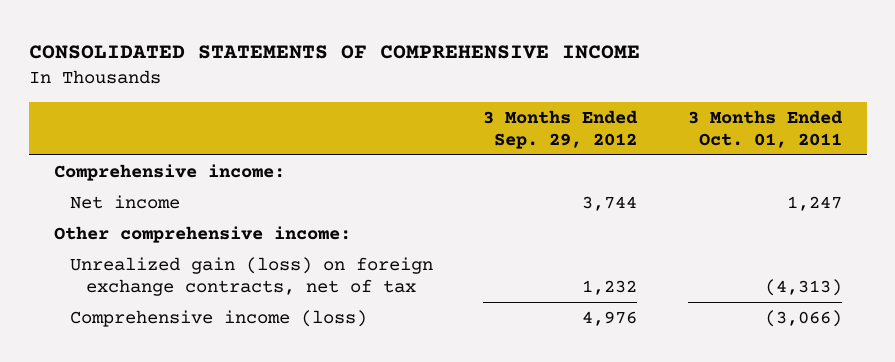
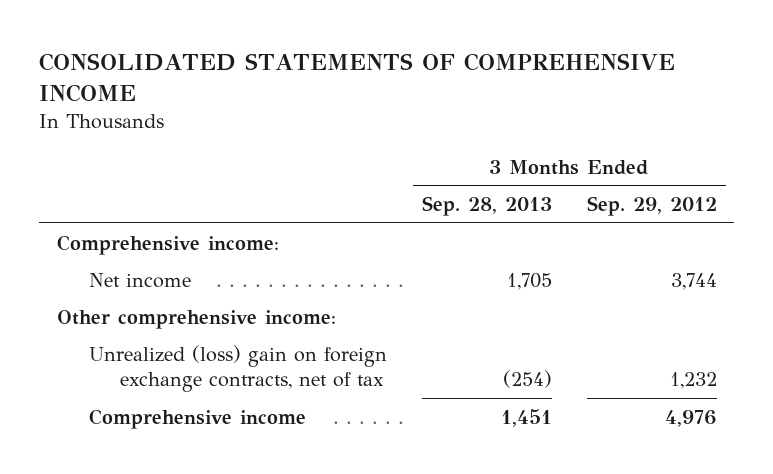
[687,109,843,148] 3 Months Ended Oct. 01, 2011 -> none
none -> [421,196,552,217] Sep. 28, 2013
[69,256,433,297] Unrealized gain (loss) on foreign exchange contracts, net of tax -> [88,344,387,392] Unrealized (loss) gain on foreign exchange contracts, net of tax
[69,309,367,327] Comprehensive income (loss) -> [88,408,306,429] Comprehensive income

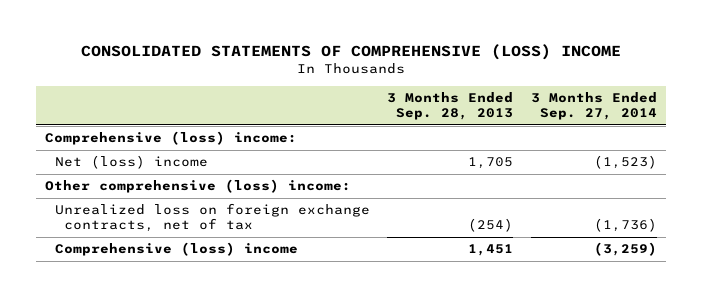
[39,53,676,103] CONSOLIDATED STATEMENTS OF COMPREHENSIVE INCOME -> [81,44,622,61] CONSOLIDATED STATEMENTS OF COMPREHENSIVE (LOSS) INCOME
[586,196,717,217] Sep. 29, 2012 -> none
none -> [531,92,658,121] 3 Months Ended Sep. 27, 2014
[56,234,279,255] Comprehensive income: -> [45,131,298,146] Comprehensive (loss) income:
[88,272,191,288] Net income -> [54,155,208,170] Net (loss) income
[56,309,336,329] Other comprehensive income: -> [45,179,352,194] Other comprehensive (loss) income:
[88,344,387,392] Unrealized (loss) gain on foreign exchange contracts, net of tax -> [54,203,370,233] Unrealized loss on foreign exchange contracts, net of tax
[88,408,306,429] Comprehensive income -> [54,242,298,257] Comprehensive (loss) income

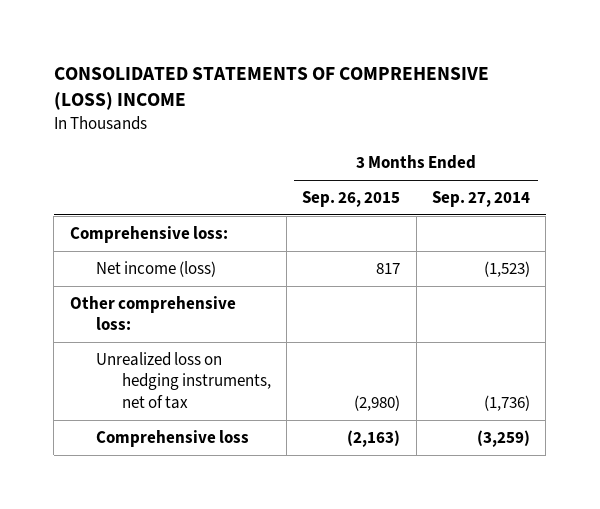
[387,92,514,121] 3 Months Ended Sep. 28, 2013 -> none
none -> [302,190,401,207] Sep. 26, 2015
[45,131,298,146] Comprehensive (loss) income: -> [69,225,228,243] Comprehensive loss:
[54,155,208,170] Net (loss) income -> [95,260,216,277] Net income (loss)
[45,179,352,194] Other comprehensive (loss) income: -> [69,295,236,331] Other comprehensive loss:
[54,203,370,233] Unrealized loss on foreign exchange contracts, net of tax -> [95,351,271,409] Unrealized loss on hedging instruments, net of tax
[54,242,298,257] Comprehensive (loss) income -> [95,429,249,447] Comprehensive loss

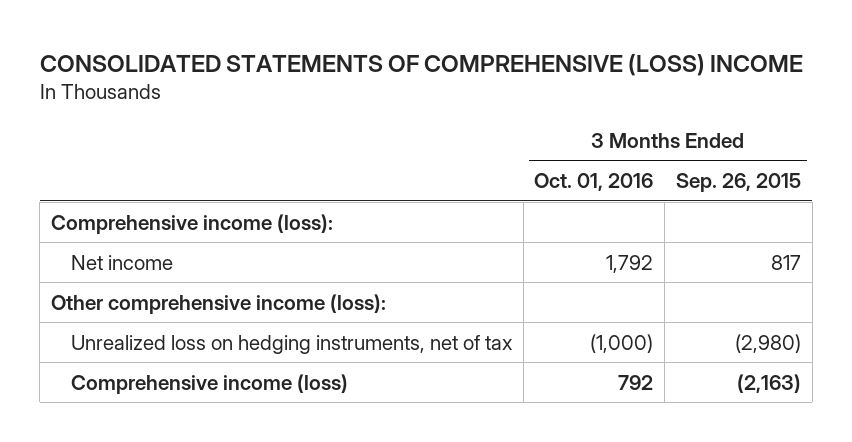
[432,190,531,207] Sep. 27, 2014 -> none
none -> [534,173,654,192] Oct. 01, 2016
[69,225,228,243] Comprehensive loss: -> [51,213,334,234] Comprehensive income (loss):
[95,260,216,277] Net income (loss) -> [70,254,173,270] Net income
[69,295,236,331] Other comprehensive loss: -> [51,293,387,314] Other comprehensive income (loss):
[95,429,249,447] Comprehensive loss -> [70,373,348,394] Comprehensive income (loss)

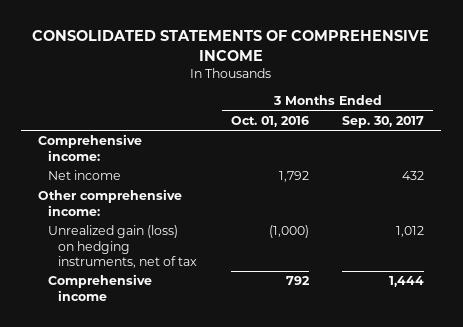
[39,53,803,76] CONSOLIDATED STATEMENTS OF COMPREHENSIVE (LOSS) INCOME -> [32,30,430,61] CONSOLIDATED STATEMENTS OF COMPREHENSIVE INCOME
[675,173,801,193] Sep. 26, 2015 -> none
none -> [342,115,425,128] Sep. 30, 2017
[51,213,334,234] Comprehensive income (loss): -> [38,134,143,161] Comprehensive income:
[51,293,387,314] Other comprehensive income (loss): -> [38,189,183,216] Other comprehensive income:
[70,334,513,354] Unrealized loss on hedging instruments, net of tax -> [48,225,197,268] Unrealized gain (loss) on hedging instruments, net of tax
[70,373,348,394] Comprehensive income (loss) -> [48,274,153,301] Comprehensive income

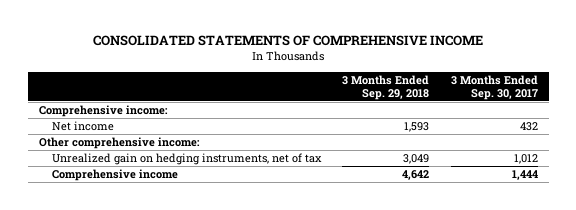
[230,115,309,127] Oct. 01, 2016 -> none
none -> [342,74,430,100] 3 Months Ended Sep. 29, 2018
[48,225,197,268] Unrealized gain (loss) on hedging instruments, net of tax -> [51,153,322,166] Unrealized gain on hedging instruments, net of tax

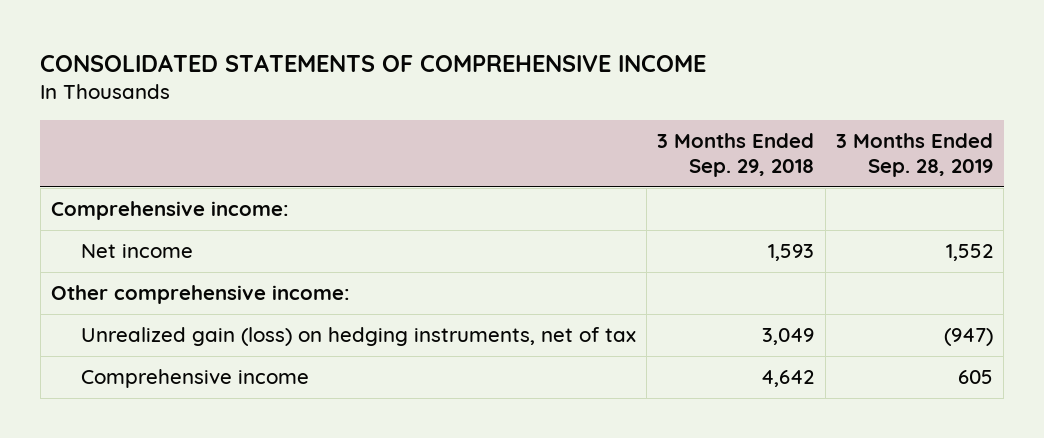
[450,74,538,100] 3 Months Ended Sep. 30, 2017 -> none
none -> [836,132,994,178] 3 Months Ended Sep. 28, 2019
[51,153,322,166] Unrealized gain on hedging instruments, net of tax -> [80,327,636,347] Unrealized gain (loss) on hedging instruments, net of tax

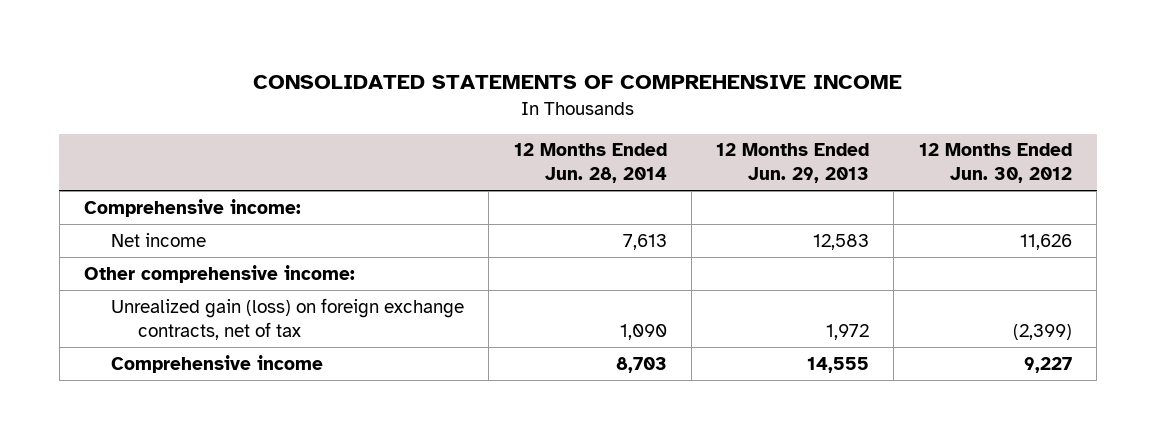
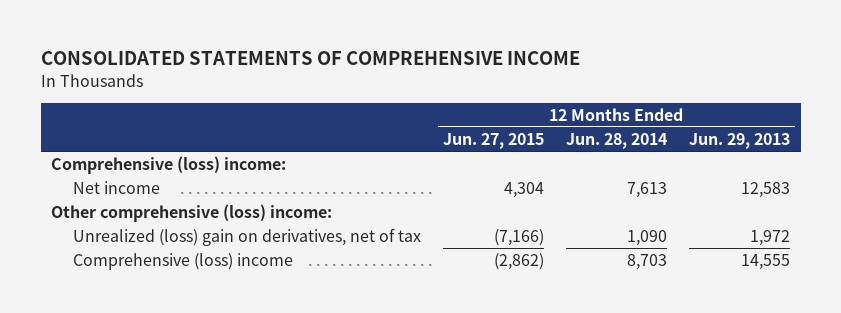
[918,143,1072,184] 12 Months Ended Jun. 30, 2012 -> none
none -> [443,132,545,149] Jun. 27, 2015
[84,198,302,217] Comprehensive income: -> [51,155,287,174] Comprehensive (loss) income:
[84,264,356,283] Other comprehensive income: -> [51,203,333,222] Other comprehensive (loss) income:
[111,297,465,340] Unrealized gain (loss) on foreign exchange contracts, net of tax -> [73,227,422,246] Unrealized (loss) gain on derivatives, net of tax
[111,354,324,373] Comprehensive income -> [73,252,294,270] Comprehensive (loss) income

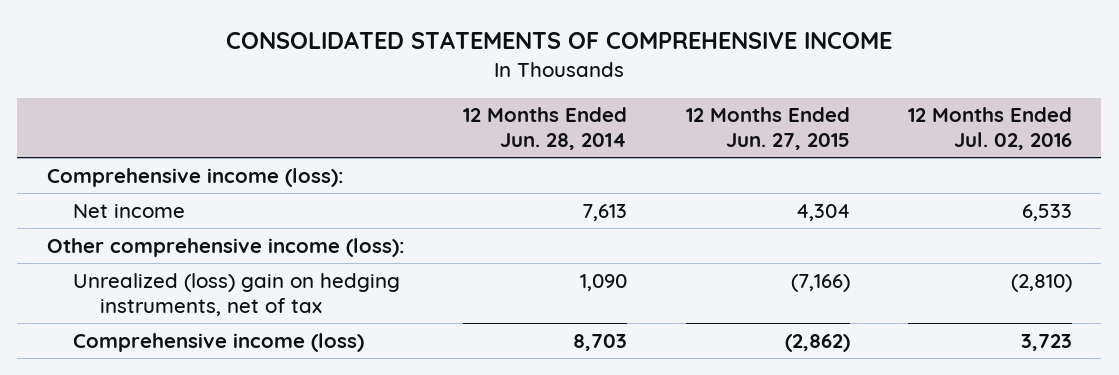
[688,132,790,149] Jun. 29, 2013 -> none
none -> [908,107,1073,151] 12 Months Ended Jul. 02, 2016
[51,155,287,174] Comprehensive (loss) income: -> [46,167,344,187] Comprehensive income (loss):
[51,203,333,222] Other comprehensive (loss) income: -> [46,237,405,257] Other comprehensive income (loss):
[73,227,422,246] Unrealized (loss) gain on derivatives, net of tax -> [73,272,401,316] Unrealized (loss) gain on hedging instruments, net of tax
[73,252,294,270] Comprehensive (loss) income -> [73,332,365,352] Comprehensive income (loss)

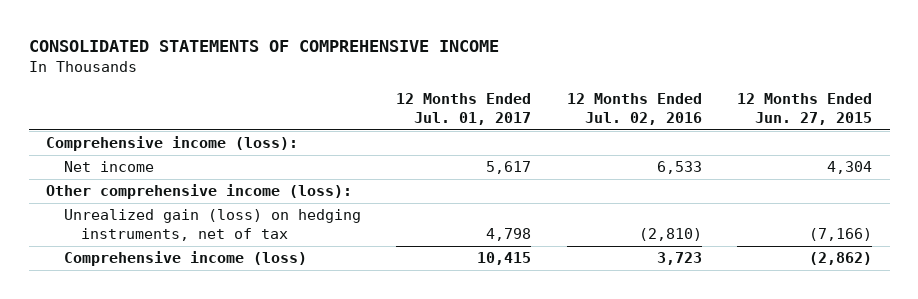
[463,107,628,151] 12 Months Ended Jun. 28, 2014 -> none
none -> [396,93,532,126] 12 Months Ended Jul. 01, 2017
[73,272,401,316] Unrealized (loss) gain on hedging instruments, net of tax -> [63,209,361,242] Unrealized gain (loss) on hedging instruments, net of tax

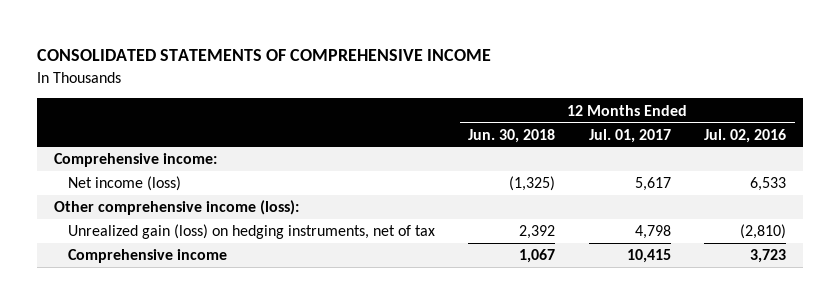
[736,93,872,126] 12 Months Ended Jun. 27, 2015 -> none
none -> [468,128,556,143] Jun. 30, 2018
[46,136,299,152] Comprehensive income (loss): -> [53,153,217,168] Comprehensive income:
[63,161,154,173] Net income -> [67,176,181,192] Net income (loss)
[63,251,307,267] Comprehensive income (loss) -> [67,249,227,264] Comprehensive income

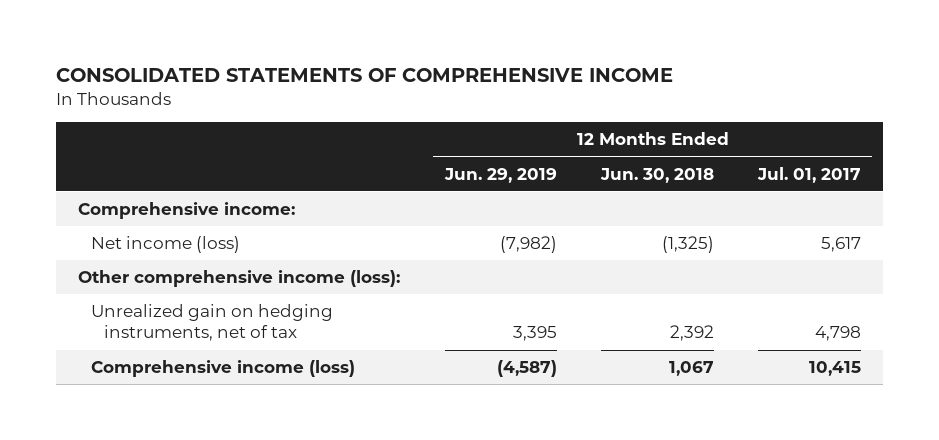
[704,128,787,143] Jul. 02, 2016 -> none
none -> [443,167,557,183] Jun. 29, 2019
[67,224,435,240] Unrealized gain (loss) on hedging instruments, net of tax -> [91,304,334,342] Unrealized gain on hedging instruments, net of tax
[67,249,227,264] Comprehensive income -> [91,360,356,378] Comprehensive income (loss)

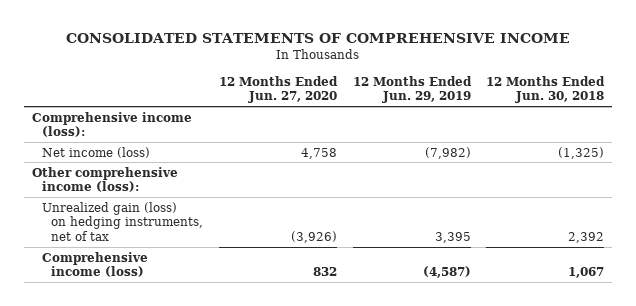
[756,166,861,183] Jul. 01, 2017 -> none
none -> [218,75,338,104] 12 Months Ended Jun. 27, 2020
[78,202,296,220] Comprehensive income: -> [32,111,193,138] Comprehensive income (loss):
[91,304,334,342] Unrealized gain on hedging instruments, net of tax -> [41,201,204,241] Unrealized gain (loss) on hedging instruments, net of tax

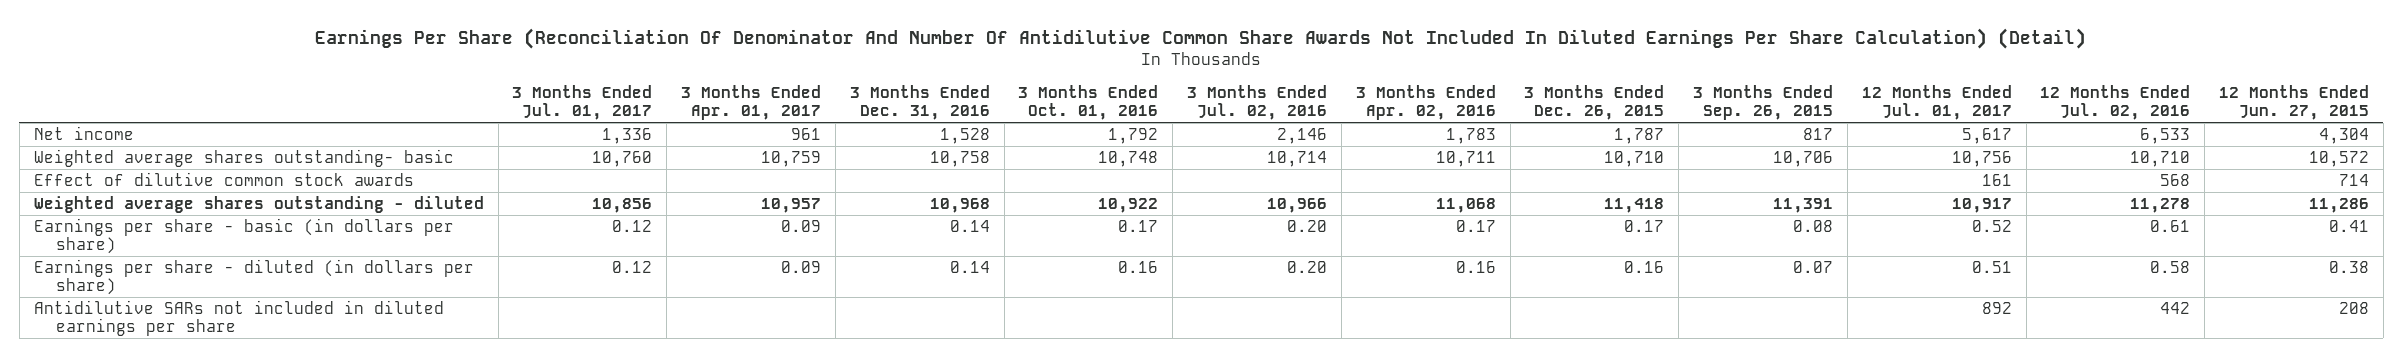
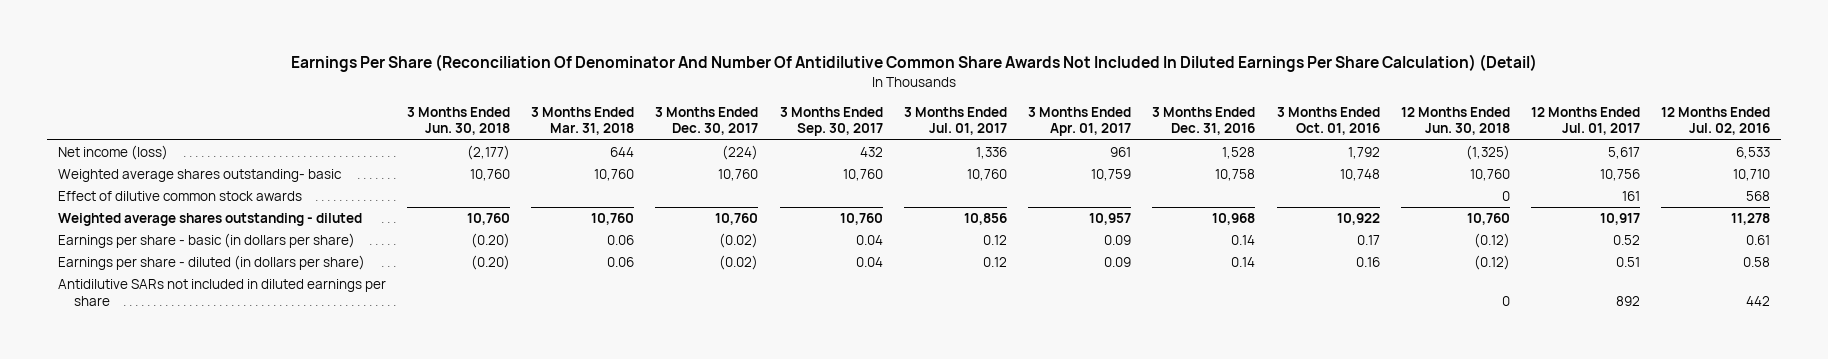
[1187,84,1328,120] 3 Months Ended Jul. 02, 2016 -> none
[1355,84,1496,120] 3 Months Ended Apr. 02, 2016 -> none
[1524,84,1665,120] 3 Months Ended Dec. 26, 2015 -> none
[1693,84,1834,120] 3 Months Ended Sep. 26, 2015 -> none
[2219,84,2370,120] 12 Months Ended Jun. 27, 2015 -> none
none -> [406,106,510,136] 3 Months Ended Jun. 30, 2018
none -> [531,106,635,136] 3 Months Ended Mar. 31, 2018
none -> [655,106,759,136] 3 Months Ended Dec. 30, 2017
none -> [779,106,883,137] 3 Months Ended Sep. 30, 2017
none -> [1400,106,1510,136] 12 Months Ended Jun. 30, 2018
[33,126,134,141] Net income -> [57,145,168,161] Net income (loss)

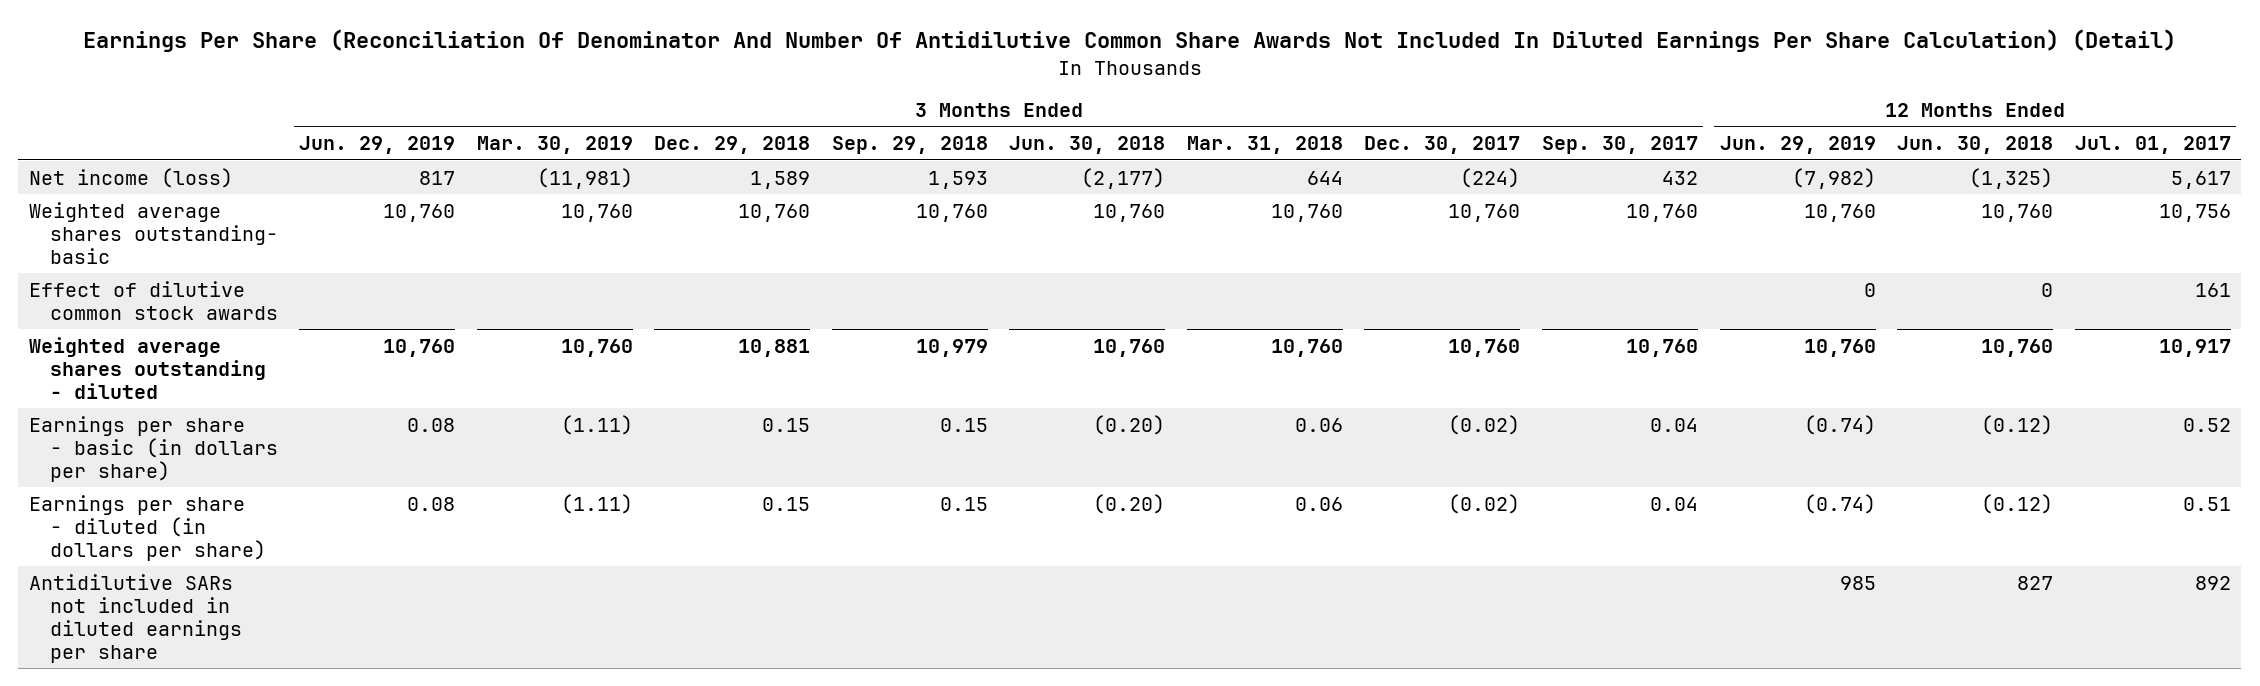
[903,106,1007,136] 3 Months Ended Jul. 01, 2017 -> none
[1028,106,1132,137] 3 Months Ended Apr. 01, 2017 -> none
[1152,106,1256,136] 3 Months Ended Dec. 31, 2016 -> none
[1276,106,1380,136] 3 Months Ended Oct. 01, 2016 -> none
[1661,106,1771,136] 12 Months Ended Jul. 02, 2016 -> none
none -> [299,136,456,155] Jun. 29, 2019
none -> [476,136,633,155] Mar. 30, 2019
none -> [654,136,811,155] Dec. 29, 2018
none -> [831,136,988,155] Sep. 29, 2018
none -> [1719,136,1876,155] Jun. 29, 2019
[1501,296,1510,307] 0 -> [2017,575,2054,590] 827

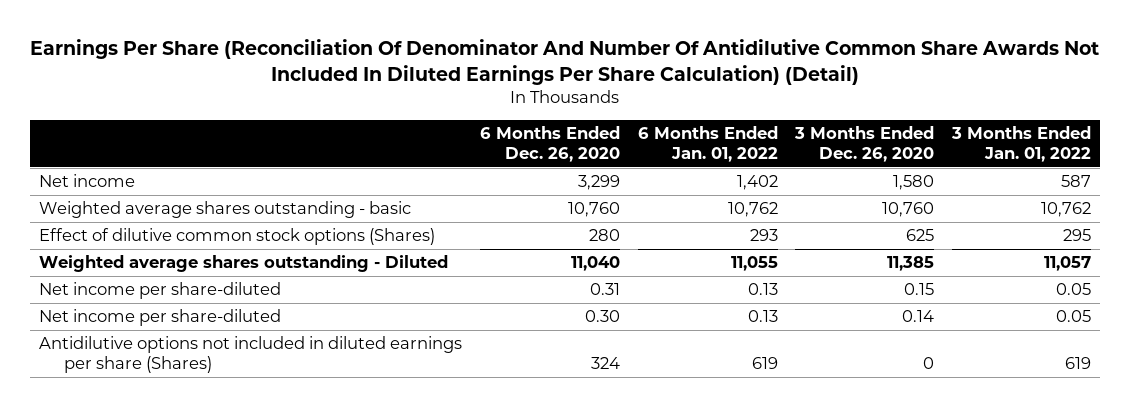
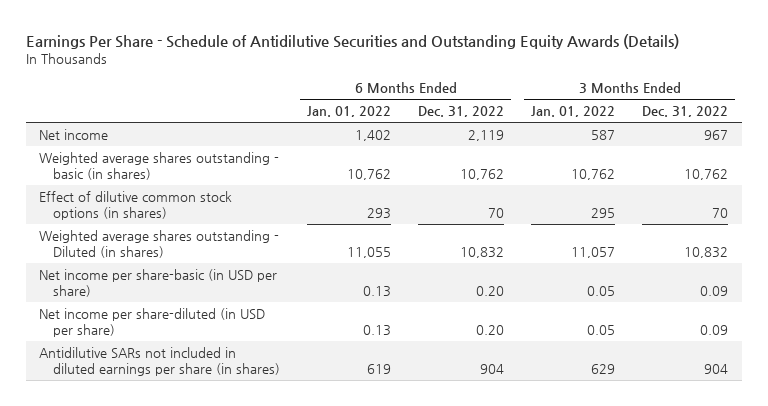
[30,39,1100,86] Earnings Per Share (Reconciliation Of Denominator And Number Of Antidilutive Common Share Awards Not Included In Diluted Earnings Per Share Calculation) (Detail) -> [25,33,679,49] Earnings Per Share - Schedule of Antidilutive Securities and Outstanding Equity Awards (Details)
[479,126,620,163] 6 Months Ended Dec. 26, 2020 -> none
[794,126,935,163] 3 Months Ended Dec. 26, 2020 -> none
none -> [418,106,505,118] Dec. 31, 2022
none -> [642,106,729,118] Dec. 31, 2022
[38,201,411,219] Weighted average shares outstanding - basic -> [39,152,280,181] Weighted average shares outstanding - basic (in shares)
[38,228,435,246] Effect of dilutive common stock options (Shares) -> [39,191,233,221] Effect of dilutive common stock options (in shares)
[38,255,448,273] Weighted average shares outstanding - Diluted -> [39,230,280,259] Weighted average shares outstanding - Diluted (in shares)
[38,282,281,300] Net income per share-diluted -> [39,269,278,298] Net income per share-basic (in USD per share)
[38,309,281,327] Net income per share-diluted -> [39,308,266,338] Net income per share-diluted (in USD per share)
[38,336,462,374] Antidilutive options not included in diluted earnings per share (Shares) -> [39,347,280,377] Antidilutive SARs not included in diluted earnings per share (in shares)
[1065,357,1092,370] 619 -> [591,364,616,375] 629

